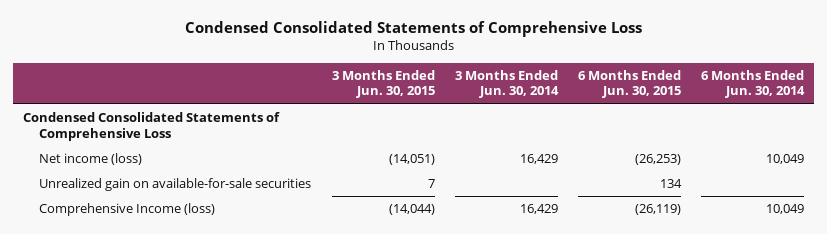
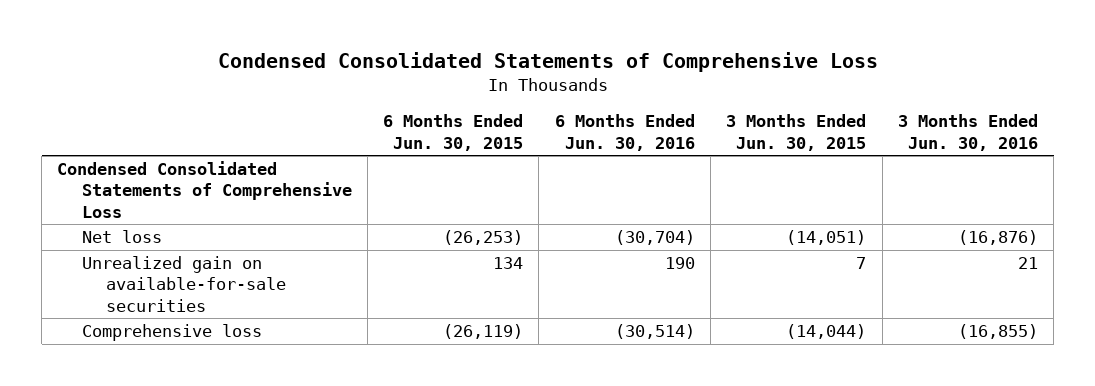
[454,69,559,99] 3 Months Ended Jun. 30, 2014 -> none
[701,69,806,99] 6 Months Ended Jun. 30, 2014 -> none
none -> [554,114,695,151] 6 Months Ended Jun. 30, 2016
none -> [897,114,1038,151] 3 Months Ended Jun. 30, 2016
[39,153,143,166] Net income (loss) -> [81,230,162,244] Net loss
[39,203,216,217] Comprehensive Income (loss) -> [81,324,262,342] Comprehensive loss

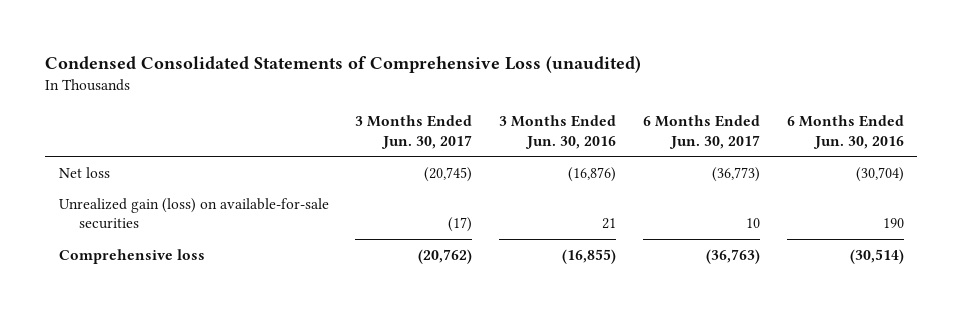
[217,52,878,73] Condensed Consolidated Statements of Comprehensive Loss -> [45,56,642,74] Condensed Consolidated Statements of Comprehensive Loss (unaudited)
[383,114,524,151] 6 Months Ended Jun. 30, 2015 -> none
[726,114,867,151] 3 Months Ended Jun. 30, 2015 -> none
none -> [355,115,473,149] 3 Months Ended Jun. 30, 2017
none -> [643,115,761,149] 6 Months Ended Jun. 30, 2017
[57,161,352,218] Condensed Consolidated Statements of Comprehensive Loss -> none
[81,256,286,312] Unrealized gain on available-for-sale securities -> [58,197,329,230] Unrealized gain (loss) on available-for-sale securities

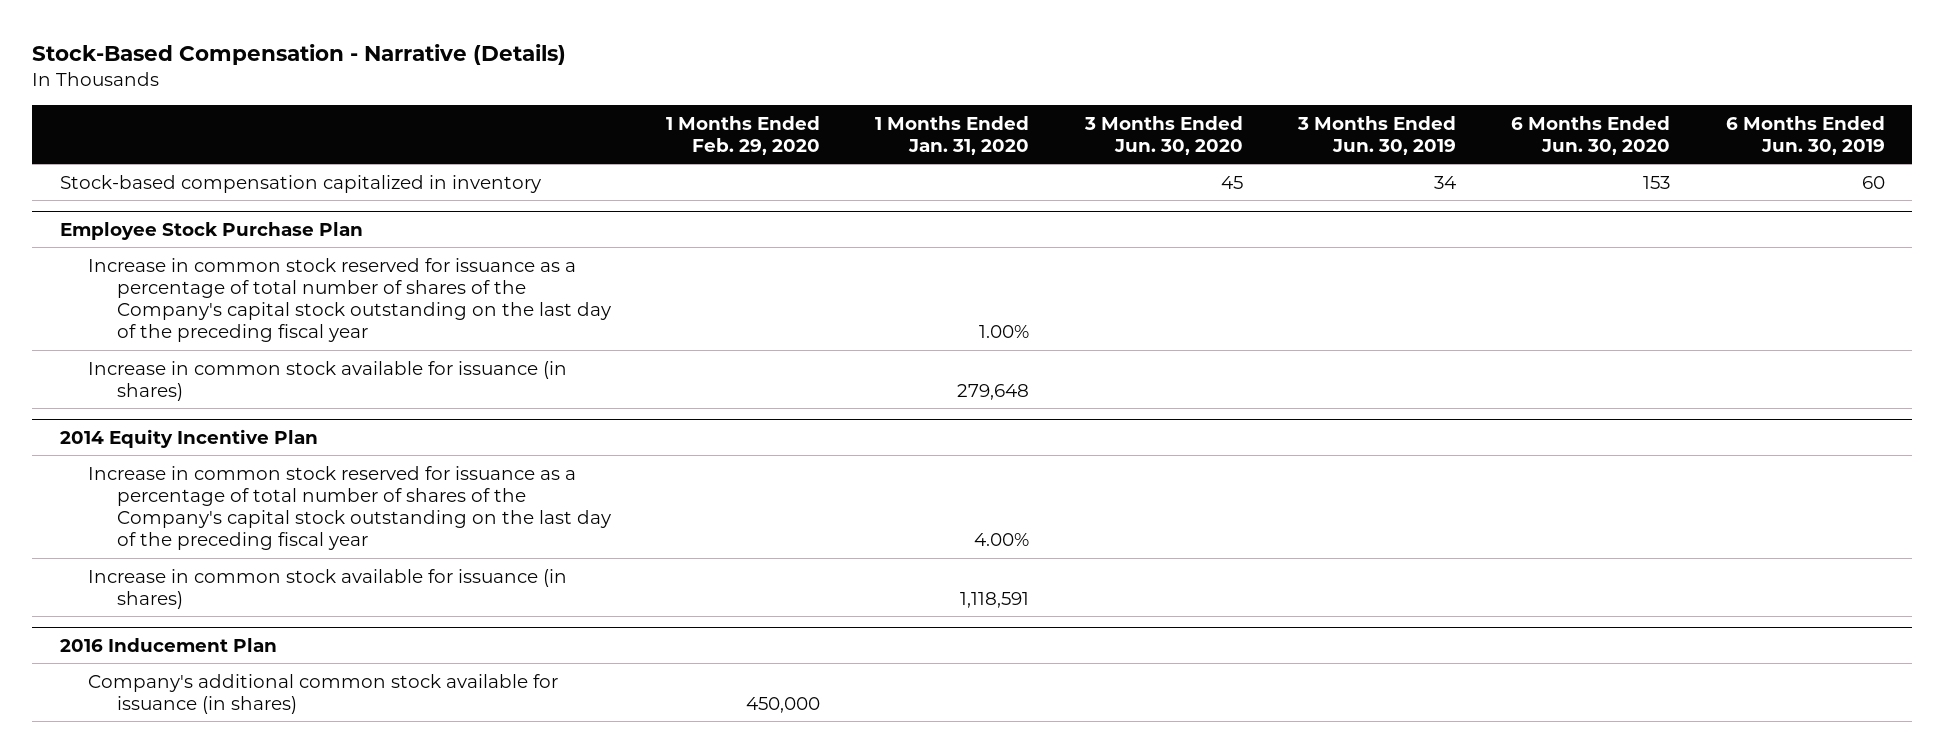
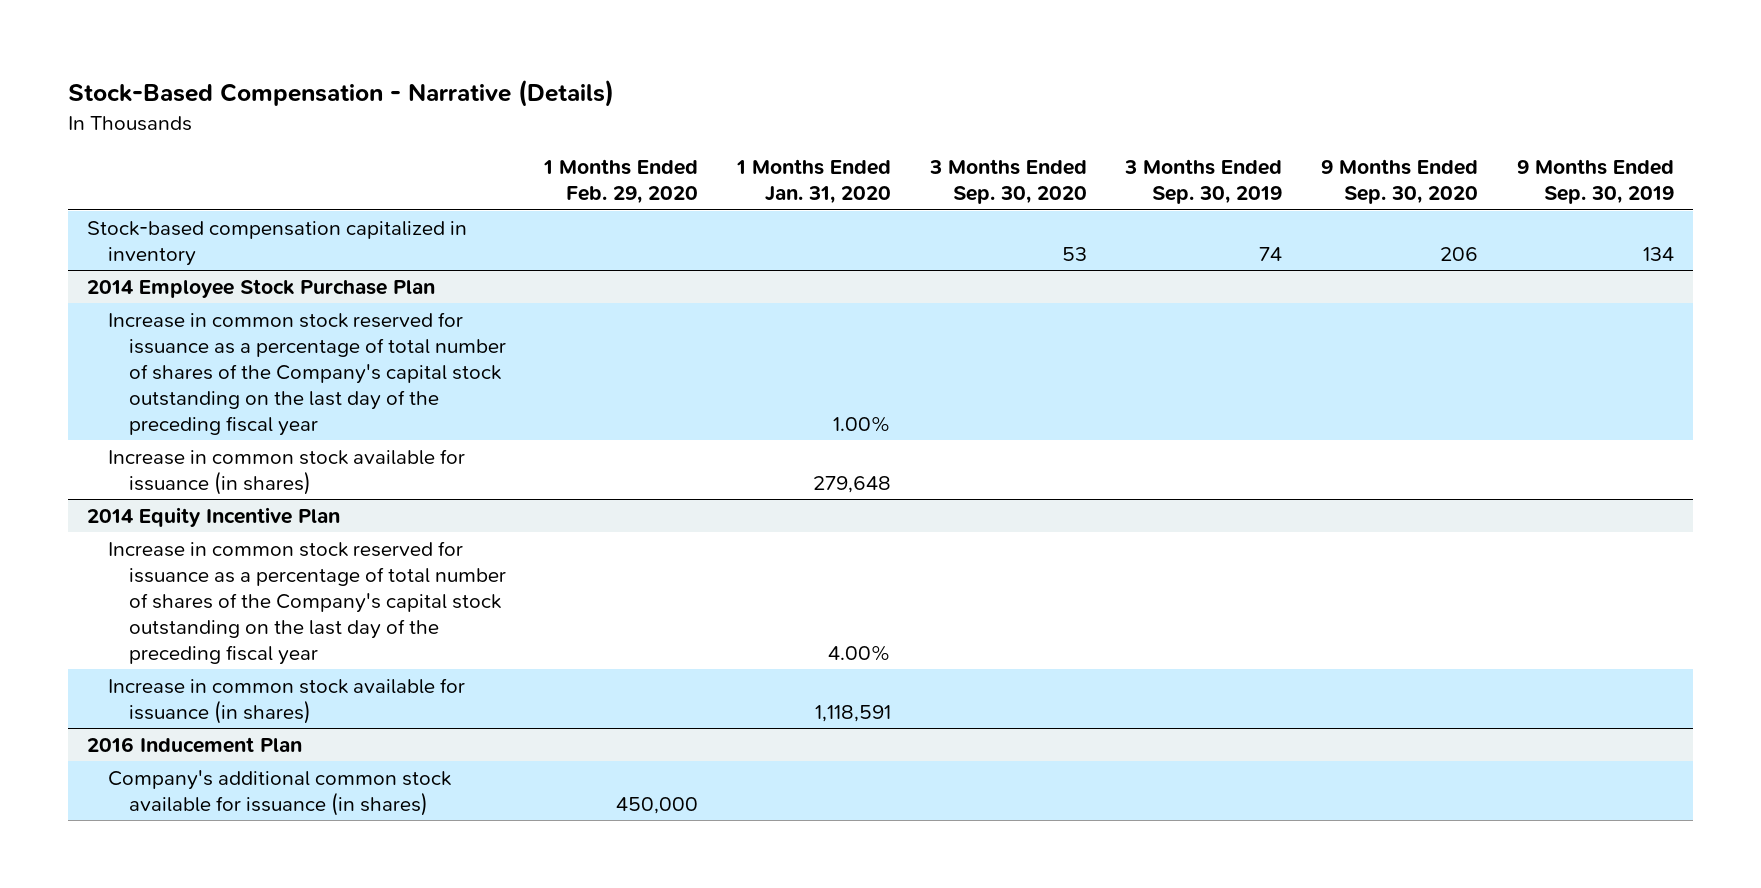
[1083,115,1243,155] 3 Months Ended Jun. 30, 2020 -> none
[1297,115,1457,155] 3 Months Ended Jun. 30, 2019 -> none
[1511,115,1671,155] 6 Months Ended Jun. 30, 2020 -> none
[1725,115,1885,155] 6 Months Ended Jun. 30, 2019 -> none
none -> [928,159,1087,205] 3 Months Ended Sep. 30, 2020
none -> [1124,159,1283,205] 3 Months Ended Sep. 30, 2019
none -> [1321,159,1479,205] 9 Months Ended Sep. 30, 2020
none -> [1516,159,1674,205] 9 Months Ended Sep. 30, 2019
[60,221,364,240] Employee Stock Purchase Plan -> [87,278,436,298] 2014 Employee Stock Purchase Plan

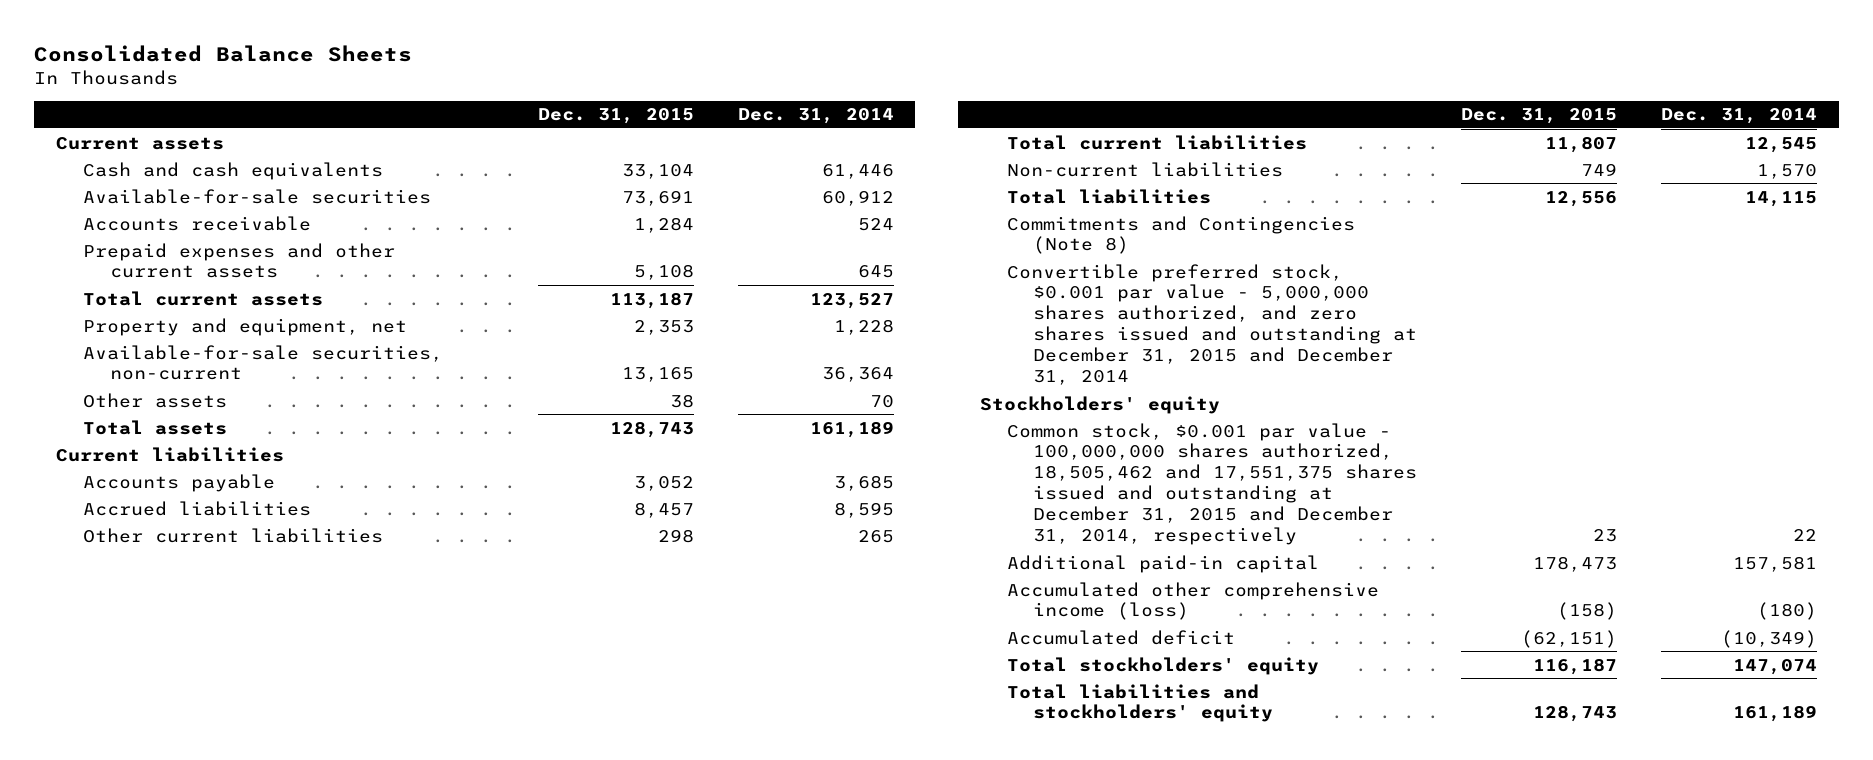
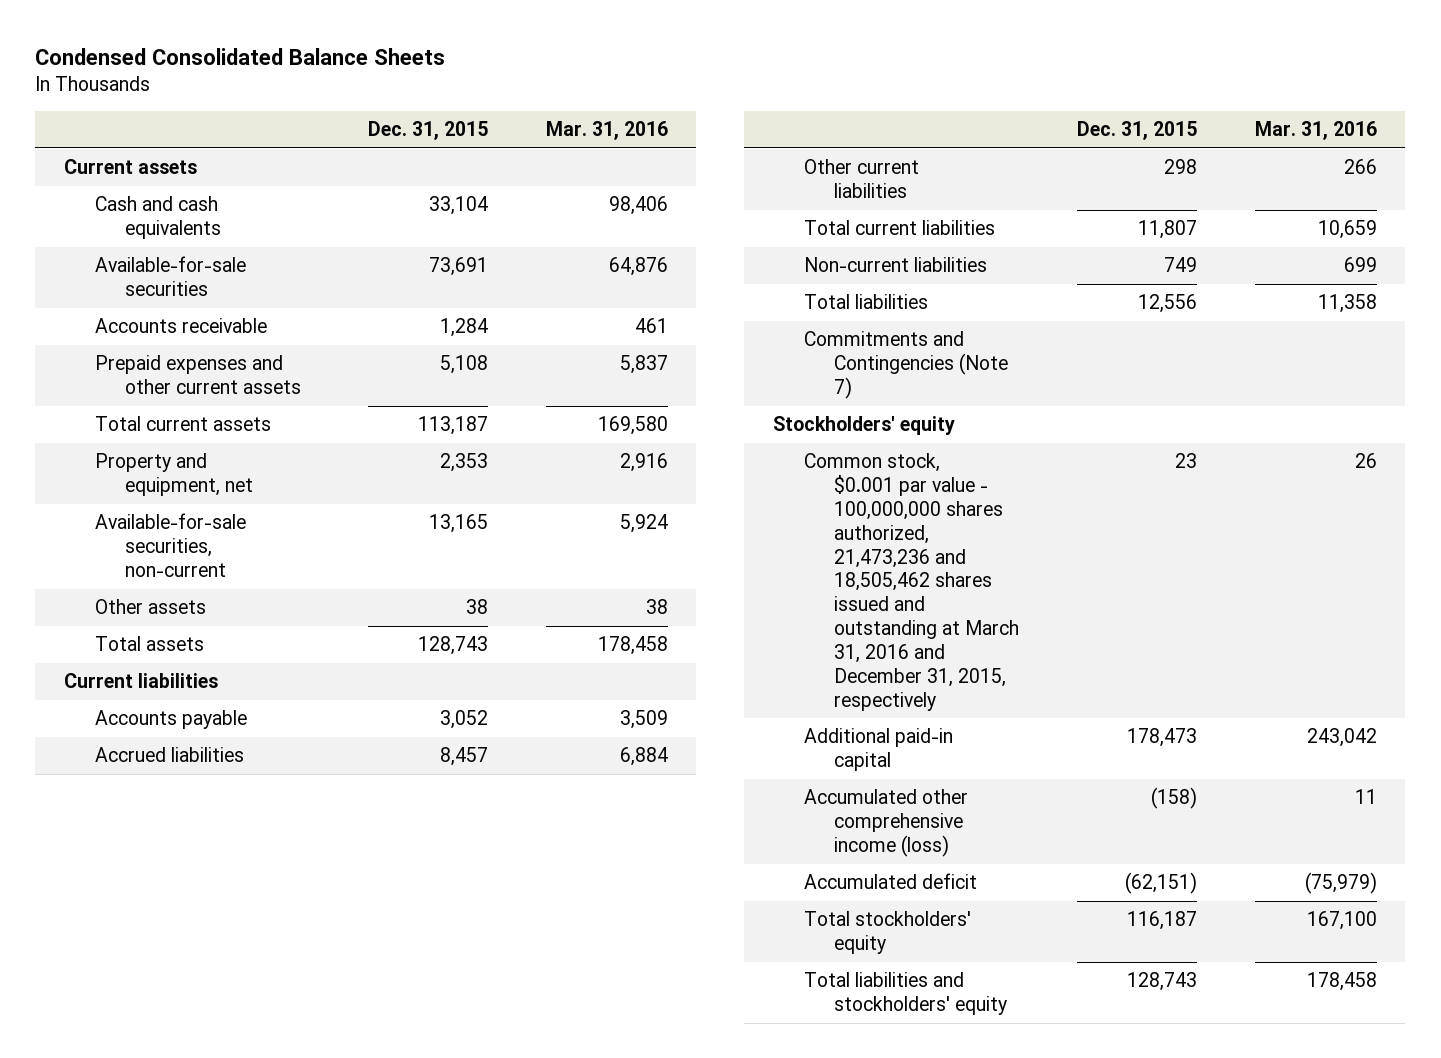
[34,44,413,62] Consolidated Balance Sheets -> [35,48,446,66] Condensed Consolidated Balance Sheets
[737,108,894,125] Dec. 31, 2014 -> none
none -> [545,120,668,140] Mar. 31, 2016
[1006,263,1418,386] Convertible preferred stock, $0.001 par value - 5,000,000 shares authorized, and zero shares issued and outstanding at December 31, 2015 and December 31, 2014 -> none
[1006,215,1355,255] Commitments and Contingencies (Note 8) -> [803,331,1009,399] Commitments and Contingencies (Note 7)
[1006,422,1418,546] Common stock, $0.001 par value - 100,000,000 shares authorized, 18,505,462 and 17,551,375 shares issued and outstanding at December 31, 2015 and December 31, 2014, respectively -> [803,453,1020,711] Common stock, $0.001 par value - 100,000,000 shares authorized, 21,473,236 and 18,505,462 shares issued and outstanding at March 31, 2016 and December 31, 2015, respectively

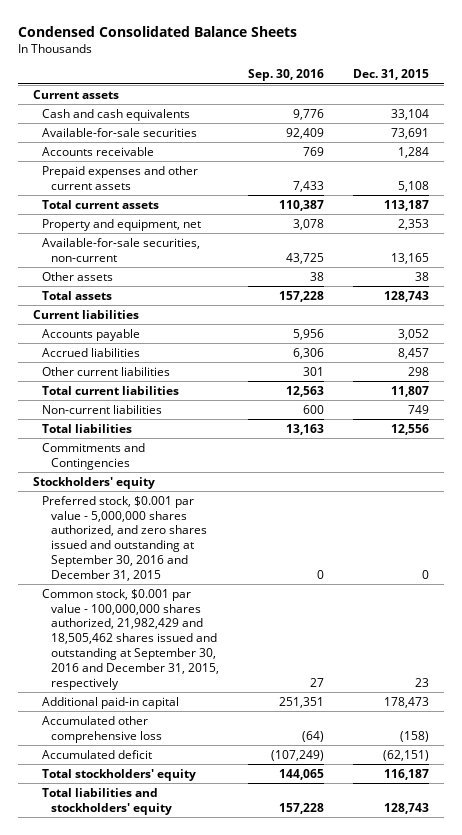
[545,120,668,140] Mar. 31, 2016 -> none
none -> [247,69,324,82] Sep. 30, 2016
[803,331,1009,399] Commitments and Contingencies (Note 7) -> [41,442,145,470] Commitments and Contingencies
none -> [41,495,207,582] Preferred stock, $0.001 par value - 5,000,000 shares authorized, and zero shares issued and outstanding at September 30, 2016 and December 31, 2015
[803,453,1020,711] Common stock, $0.001 par value - 100,000,000 shares authorized, 21,473,236 and 18,505,462 shares issued and outstanding at March 31, 2016 and December 31, 2015, respectively -> [41,588,219,690] Common stock, $0.001 par value - 100,000,000 shares authorized, 21,982,429 and 18,505,462 shares issued and outstanding at September 30, 2016 and December 31, 2015, respectively
[803,789,968,857] Accumulated other comprehensive income (loss) -> [41,715,162,743] Accumulated other comprehensive loss

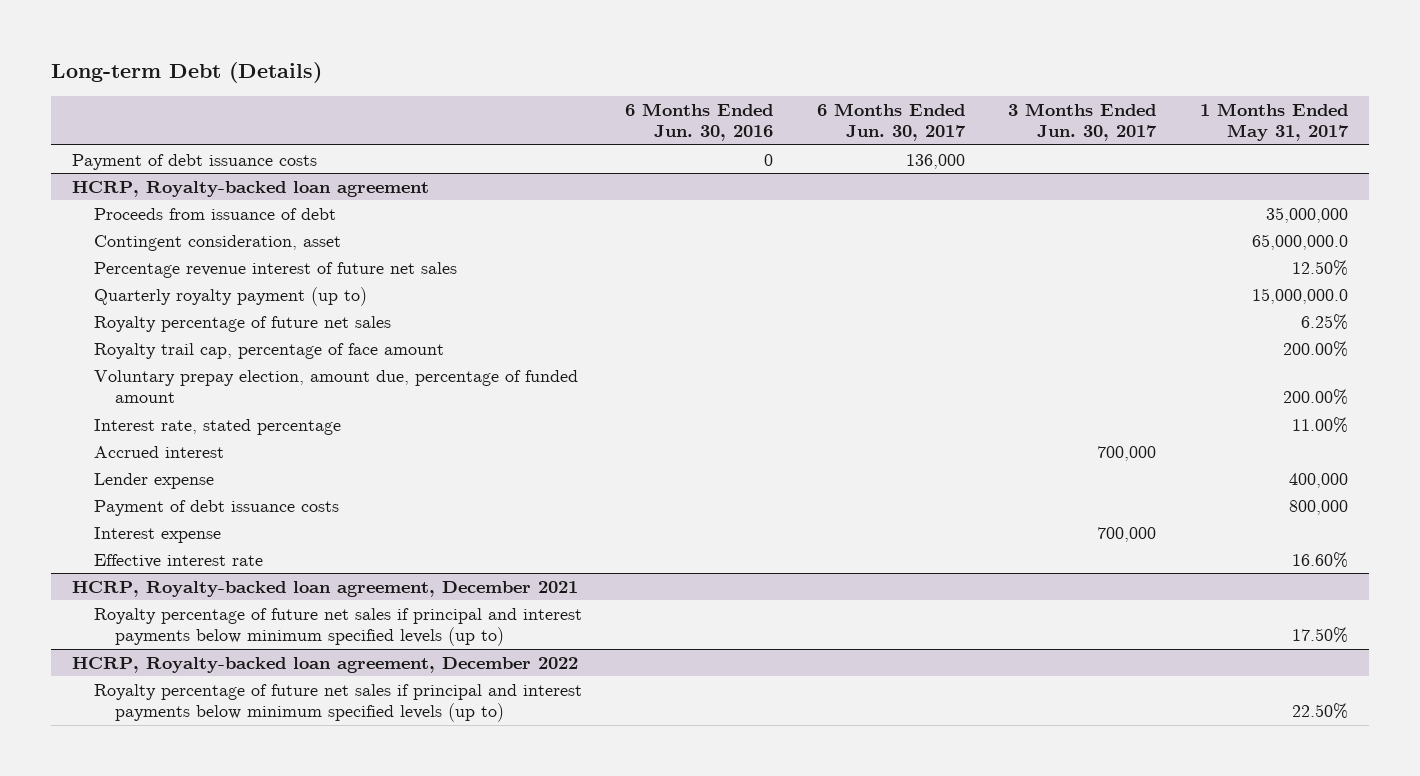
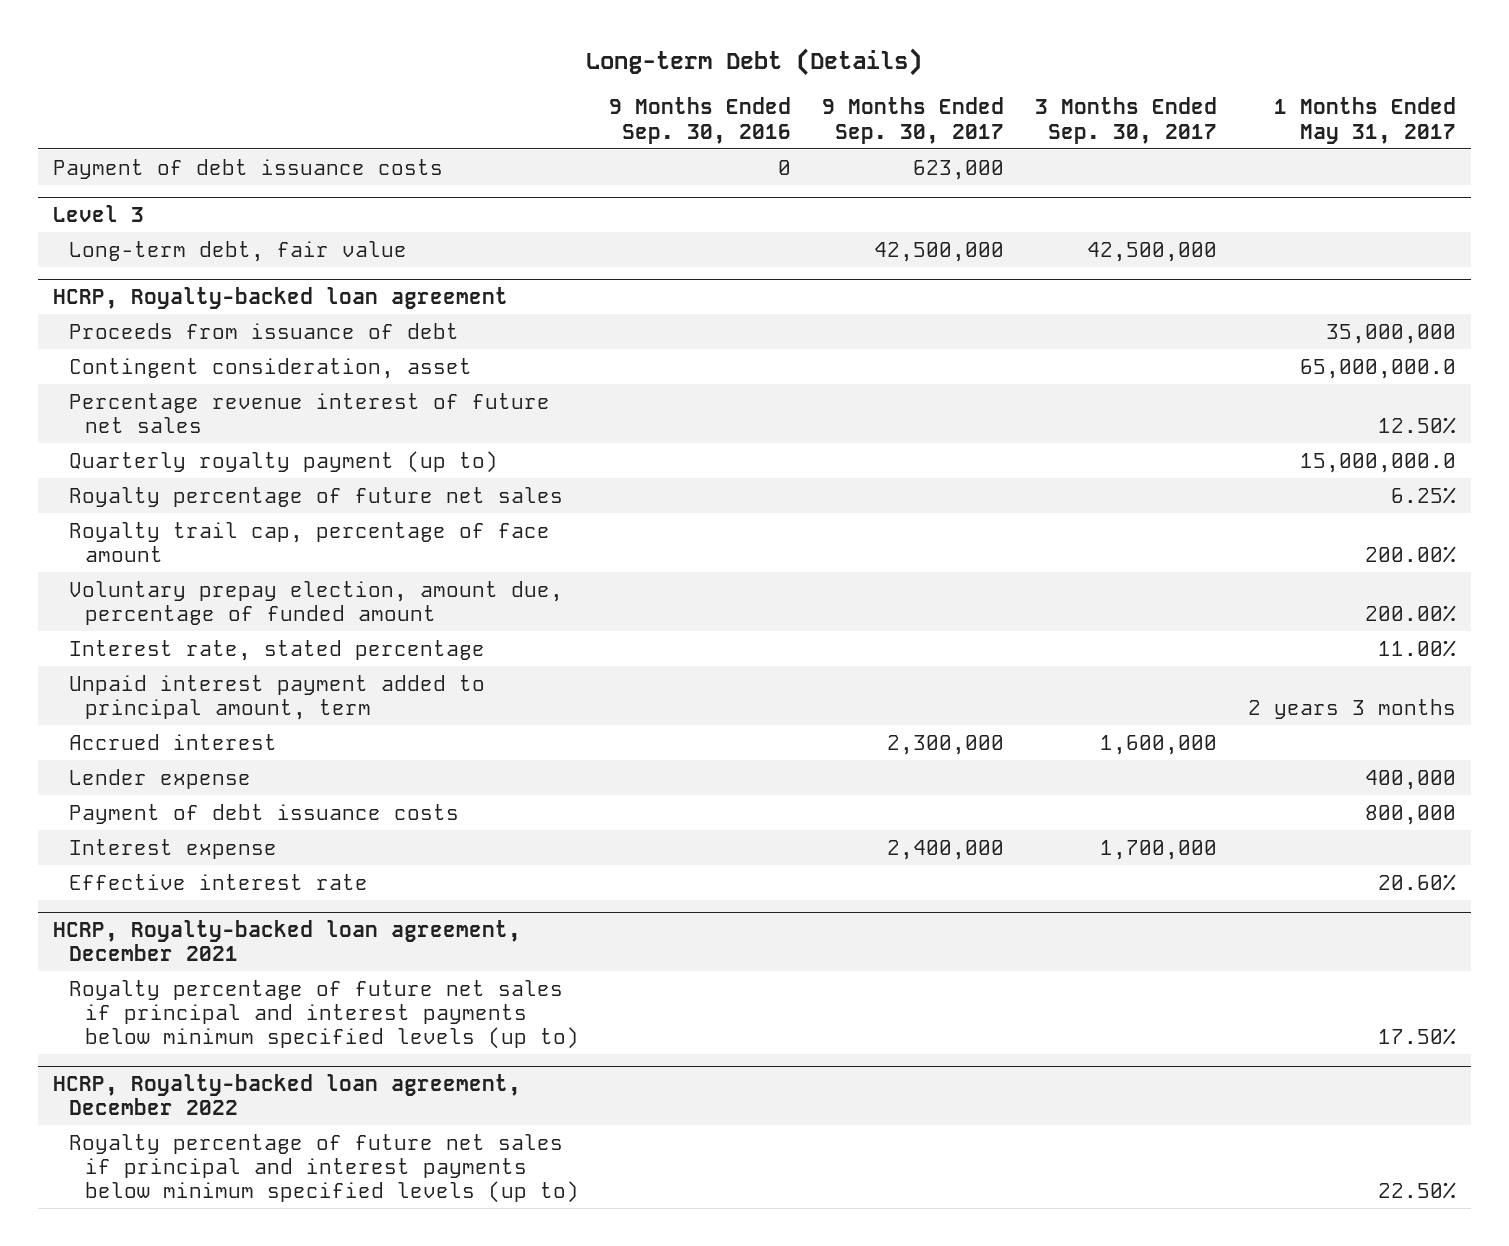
[625,102,774,142] 6 Months Ended Jun. 30, 2016 -> none
[816,102,966,142] 6 Months Ended Jun. 30, 2017 -> none
[1008,102,1158,142] 3 Months Ended Jun. 30, 2017 -> none
none -> [609,97,792,144] 9 Months Ended Sep. 30, 2016
none -> [822,97,1005,144] 9 Months Ended Sep. 30, 2017
none -> [1035,97,1218,144] 3 Months Ended Sep. 30, 2017
none -> [52,204,144,222] Level 3
none -> [68,240,407,262] Long-term debt, fair value
none -> [68,674,485,720] Unpaid interest payment added to principal amount, term
[1291,551,1348,568] 16.60% -> [1377,873,1456,891] 20.60%

